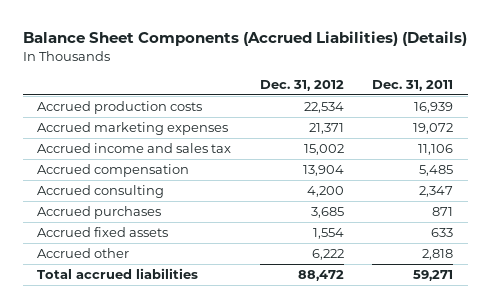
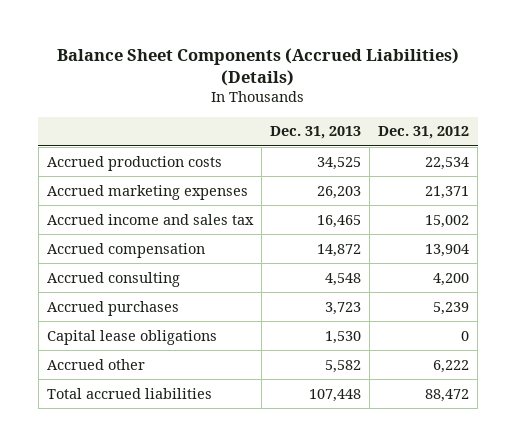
[372,79,454,91] Dec. 31, 2011 -> none
none -> [270,126,362,140] Dec. 31, 2013
[37,227,169,238] Accrued fixed assets -> none
[310,207,344,219] 3,685 -> [433,301,470,315] 5,239
none -> [46,329,217,345] Capital lease obligations

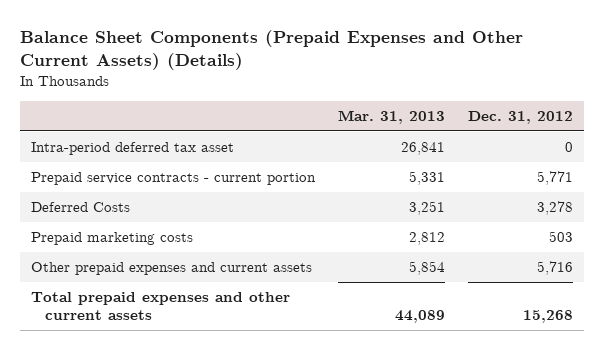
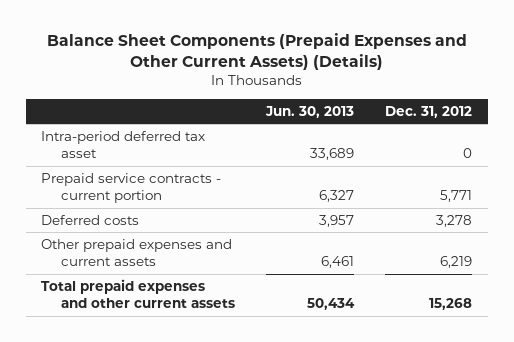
[337,109,445,124] Mar. 31, 2013 -> none
none -> [264,105,354,118] Jun. 30, 2013
[31,232,194,246] Prepaid marketing costs -> none
[31,202,131,213] Deferred Costs -> [41,214,140,225] Deferred costs
[536,261,573,276] 5,716 -> [440,256,473,269] 6,219

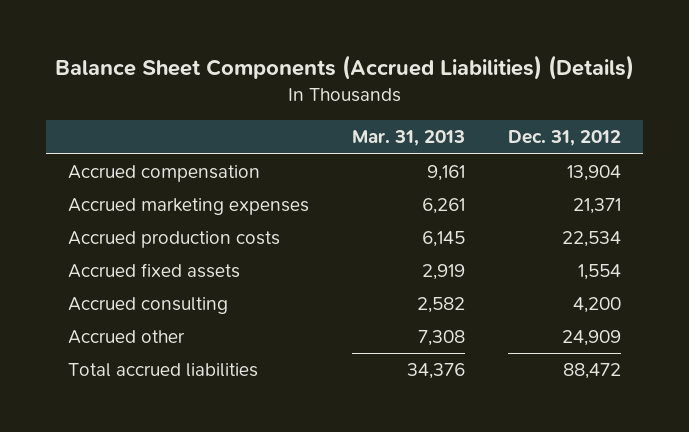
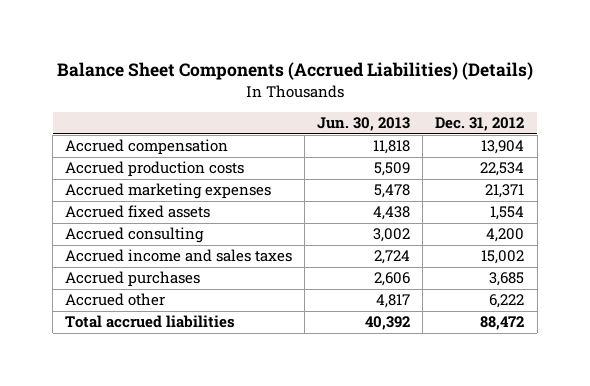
[352,130,466,147] Mar. 31, 2013 -> none
none -> [317,117,411,132] Jun. 30, 2013
[67,198,309,216] Accrued marketing expenses -> [65,183,272,200] Accrued marketing expenses
none -> [65,249,293,263] Accrued income and sales taxes
none -> [65,271,201,288] Accrued purchases
[562,330,622,347] 24,909 -> [489,294,525,309] 6,222

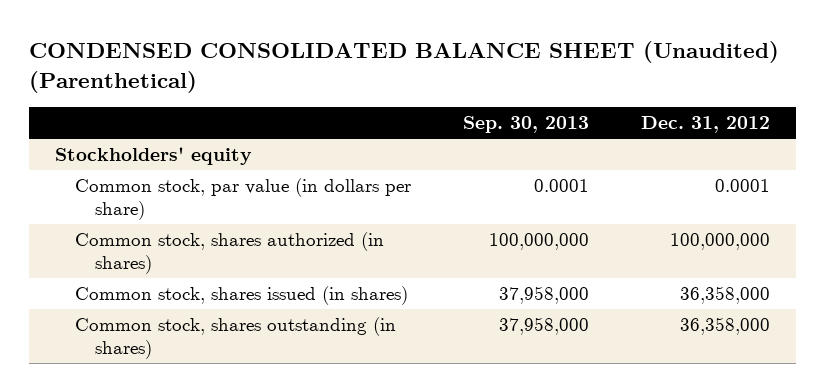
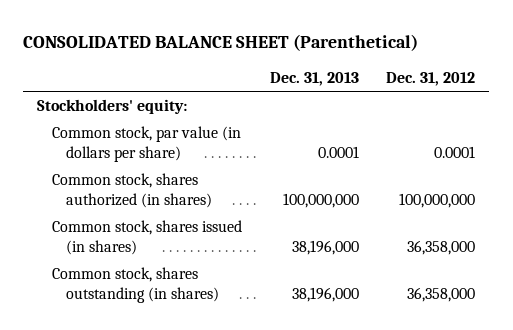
[28,41,779,94] CONDENSED CONSOLIDATED BALANCE SHEET (Unaudited) (Parenthetical) -> [23,33,419,51] CONSOLIDATED BALANCE SHEET (Parenthetical)
[462,116,589,134] Sep. 30, 2013 -> none
none -> [269,71,359,86] Dec. 31, 2013
[54,147,252,166] Stockholders' equity -> [37,99,188,115] Stockholders' equity:

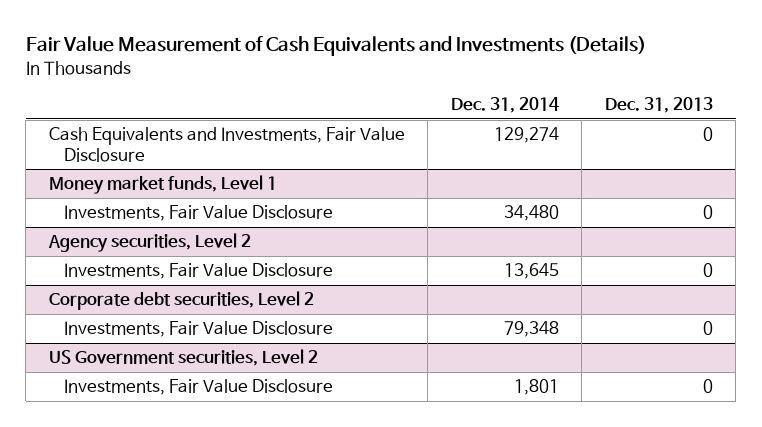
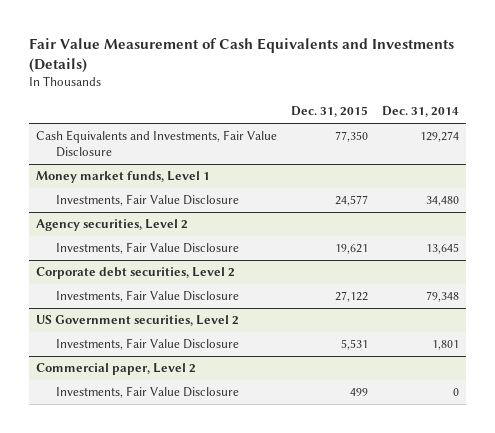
[604,97,713,114] Dec. 31, 2013 -> none
none -> [291,106,369,118] Dec. 31, 2015
none -> [35,363,196,376] Commercial paper, Level 2
none -> [56,386,240,399] Investments, Fair Value Disclosure

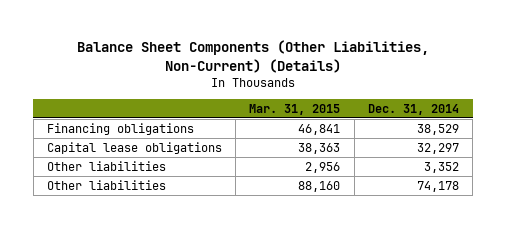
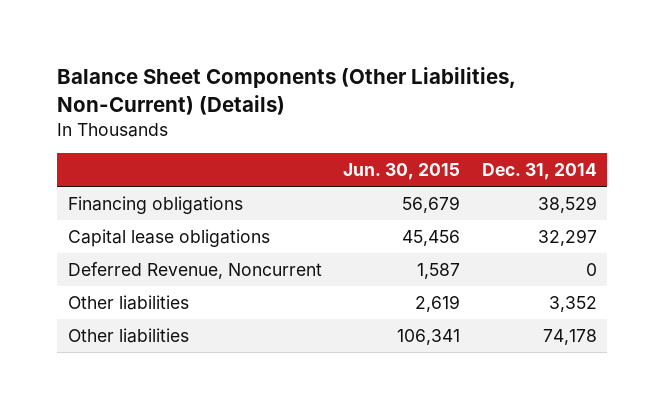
[249,103,341,115] Mar. 31, 2015 -> none
none -> [343,163,461,181] Jun. 30, 2015
none -> [67,261,322,279] Deferred Revenue, Noncurrent

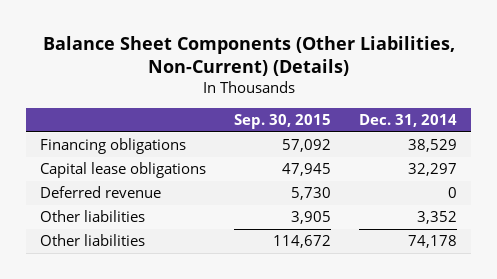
[343,163,461,181] Jun. 30, 2015 -> none
none -> [234,114,332,130] Sep. 30, 2015
[67,261,322,279] Deferred Revenue, Noncurrent -> [40,186,162,199] Deferred revenue

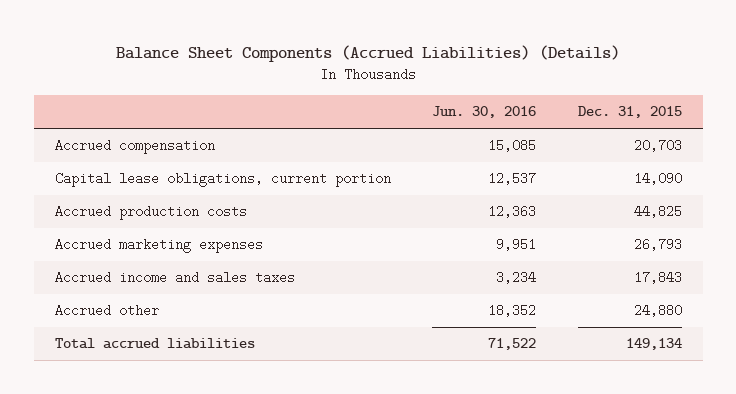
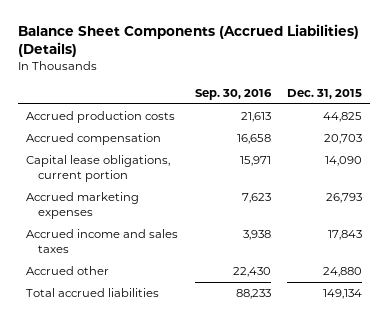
[432,106,537,119] Jun. 30, 2016 -> none
none -> [194,88,272,100] Sep. 30, 2016
[54,205,247,221] Accrued production costs -> [25,111,175,124] Accrued production costs

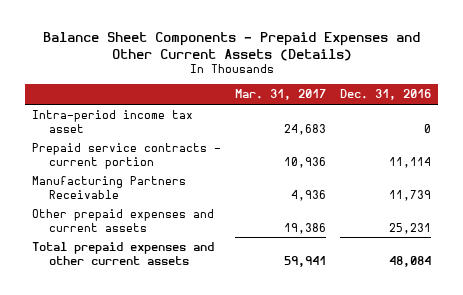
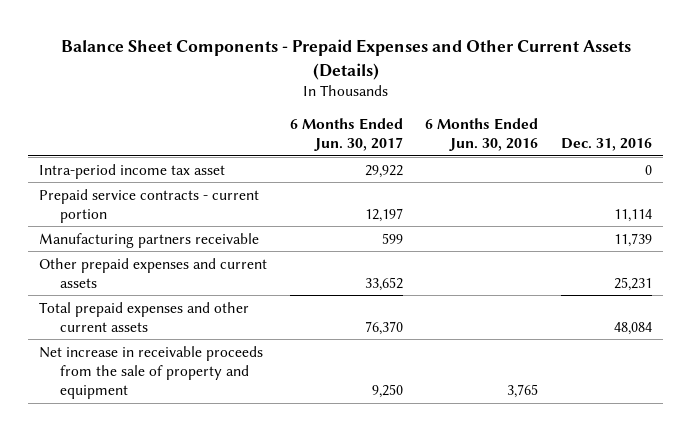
[235,89,327,101] Mar. 31, 2017 -> none
none -> [289,117,403,152] 6 Months Ended Jun. 30, 2017
none -> [425,117,539,152] 6 Months Ended Jun. 30, 2016
[32,176,187,199] Manufacturing Partners Receivable -> [39,232,260,248] Manufacturing partners receivable
none -> [39,345,264,400] Net increase in receivable proceeds from the sale of property and equipment

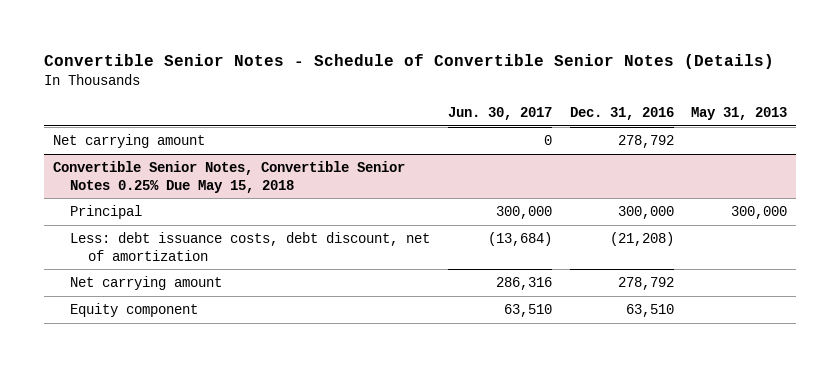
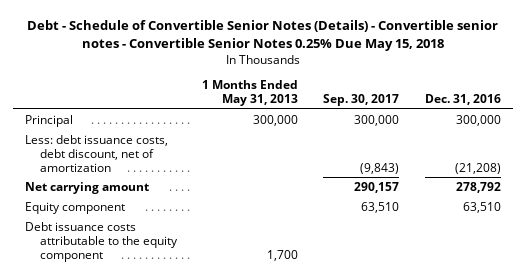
[43,53,774,69] Convertible Senior Notes - Schedule of Convertible Senior Notes (Details) -> [26,20,498,52] Debt - Schedule of Convertible Senior Notes (Details) - Convertible senior notes - Convertible Senior Notes 0.25% Due May 15, 2018
[448,106,553,120] Jun. 30, 2017 -> none
[691,106,788,120] May 31, 2013 -> none
none -> [202,79,299,106] 1 Months Ended May 31, 2013
none -> [323,93,400,106] Sep. 30, 2017
[52,134,205,149] Net carrying amount -> none
[52,161,405,193] Convertible Senior Notes, Convertible Senior Notes 0.25% Due May 15, 2018 -> none
none -> [25,221,179,262] Debt issuance costs attributable to the equity component

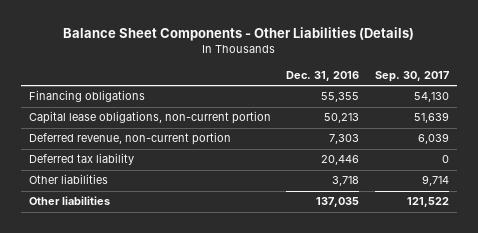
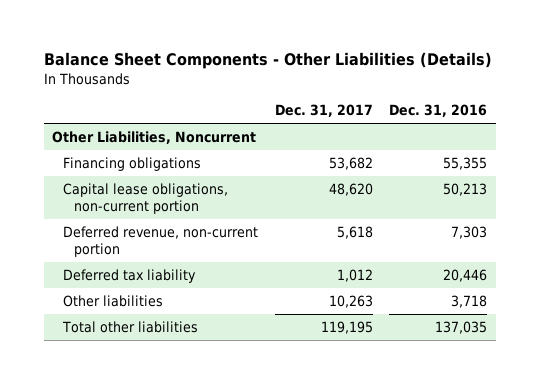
[374,70,449,82] Sep. 30, 2017 -> none
none -> [274,104,373,118] Dec. 31, 2017
none -> [52,130,257,144] Other Liabilities, Noncurrent
[28,196,110,206] Other liabilities -> [62,320,199,333] Total other liabilities

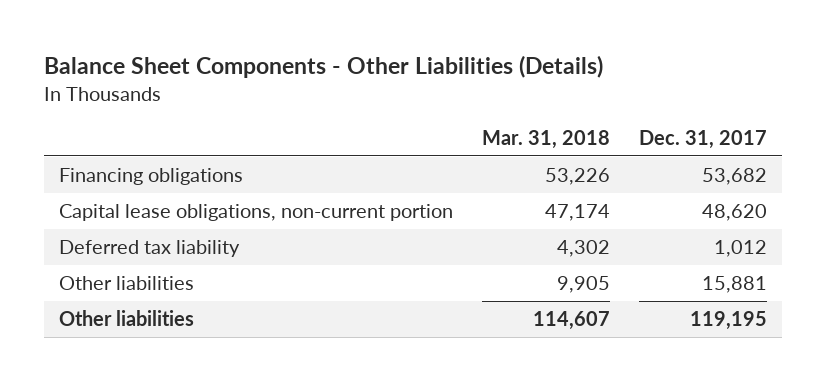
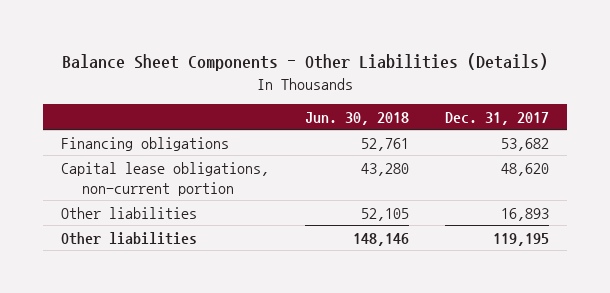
[482,130,611,150] Mar. 31, 2018 -> none
none -> [304,111,409,125] Jun. 30, 2018
[58,239,240,257] Deferred tax liability -> none
[702,275,768,293] 15,881 -> [500,207,549,221] 16,893

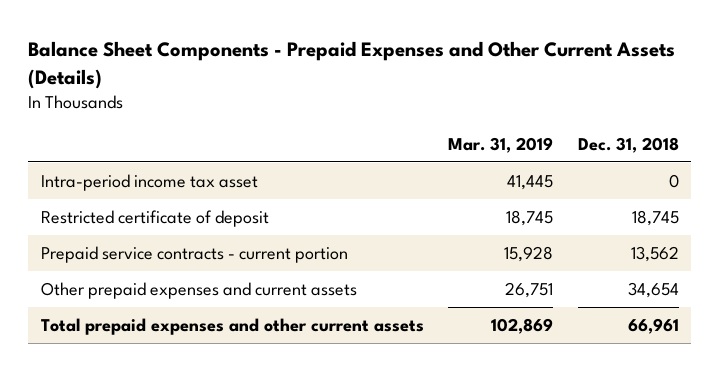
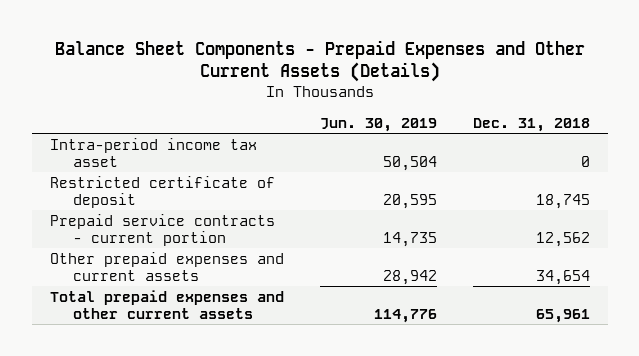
[448,136,554,153] Mar. 31, 2019 -> none
none -> [319,117,437,132] Jun. 30, 2019
[630,245,679,262] 13,562 -> [535,231,590,247] 12,562
[627,317,679,334] 66,961 -> [535,308,590,323] 65,961

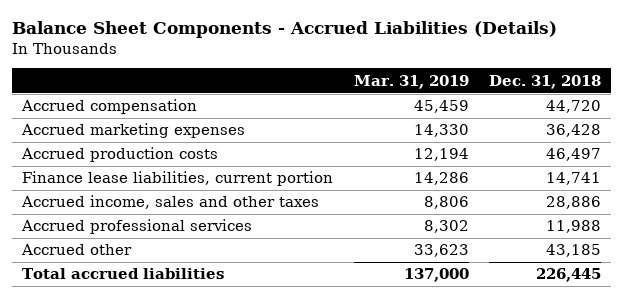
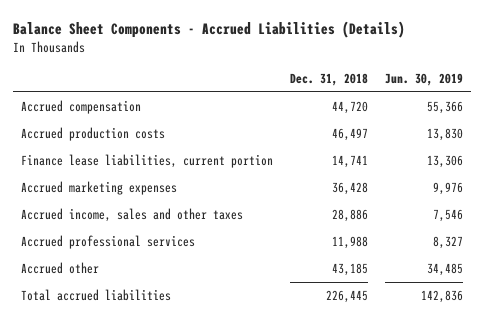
[353,74,469,89] Mar. 31, 2019 -> none
none -> [384,72,463,86] Jun. 30, 2019
[21,123,246,139] Accrued marketing expenses -> [21,181,178,196] Accrued marketing expenses

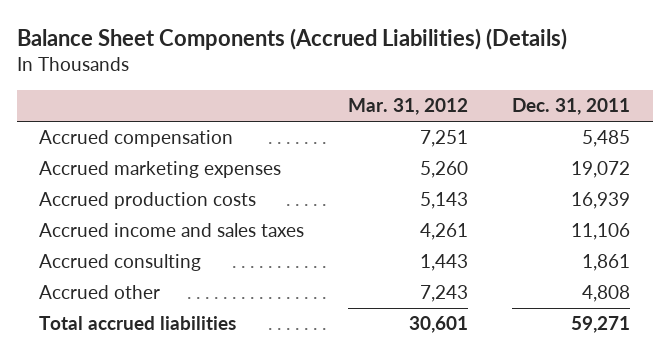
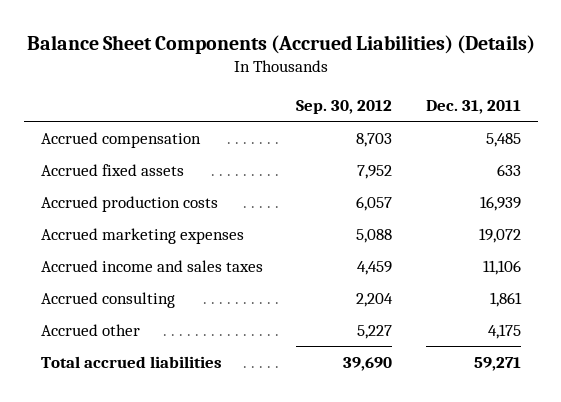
[348,98,469,116] Mar. 31, 2012 -> none
none -> [296,99,393,114] Sep. 30, 2012
none -> [40,163,184,176] Accrued fixed assets
[38,161,281,179] Accrued marketing expenses -> [40,227,244,244] Accrued marketing expenses
[582,285,631,303] 4,808 -> [487,323,521,339] 4,175

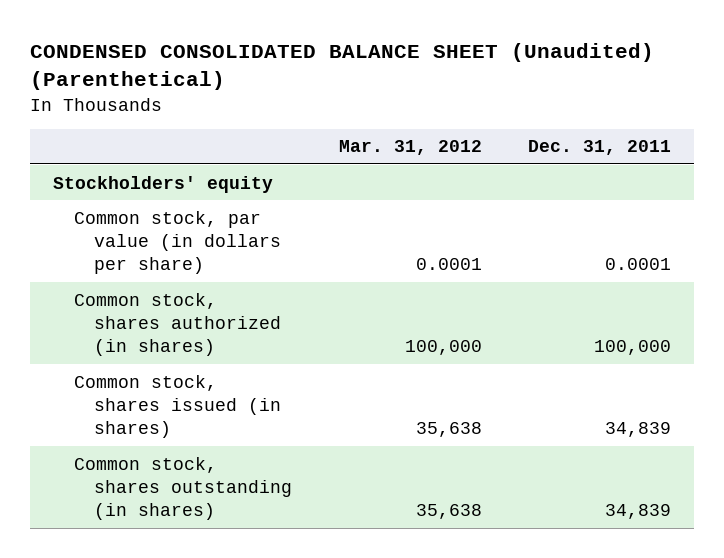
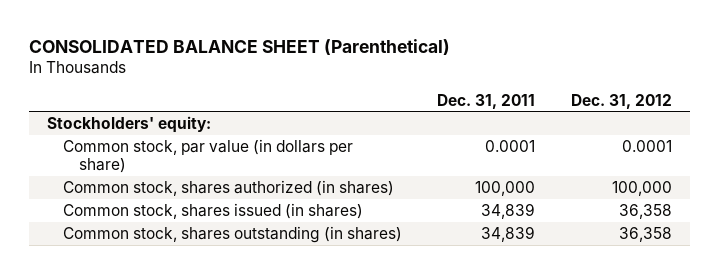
[29,42,654,91] CONDENSED CONSOLIDATED BALANCE SHEET (Unaudited) (Parenthetical) -> [28,38,450,55] CONSOLIDATED BALANCE SHEET (Parenthetical)
[338,140,482,156] Mar. 31, 2012 -> none
none -> [570,93,672,109] Dec. 31, 2012
[53,175,274,193] Stockholders' equity -> [46,116,211,134] Stockholders' equity:

